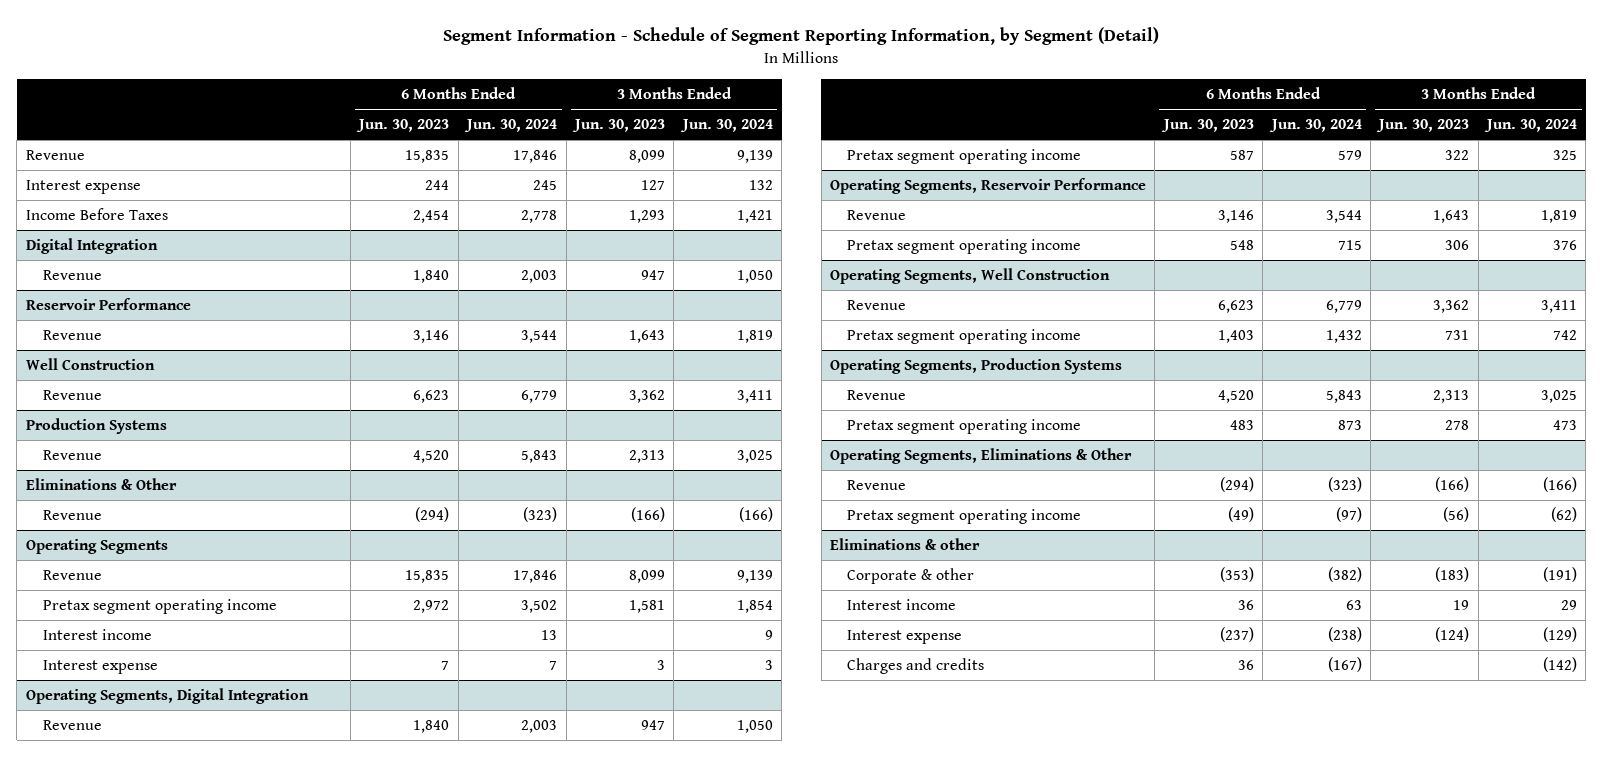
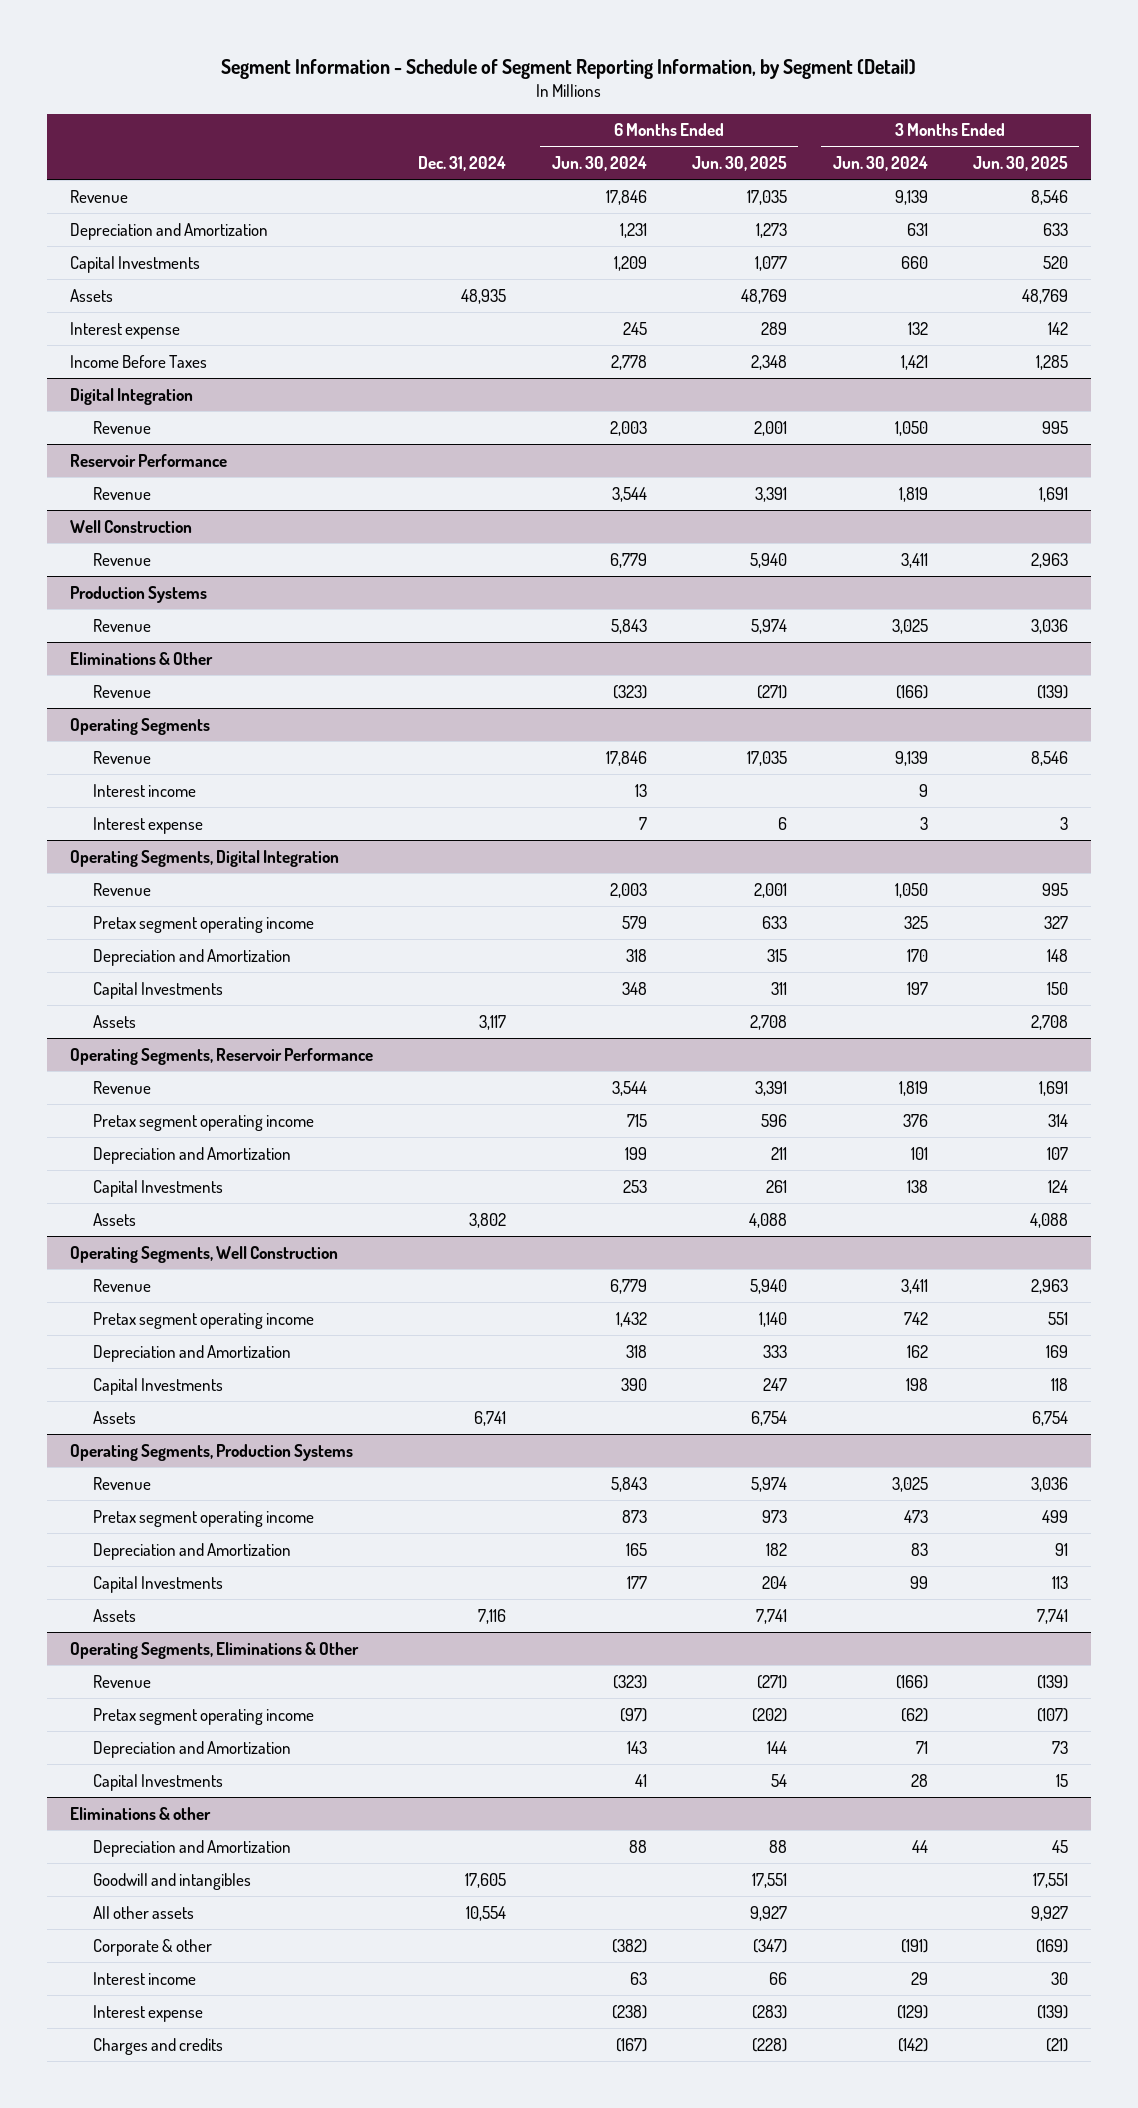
[356,119,450,133] Jun. 30, 2023 -> none
[571,119,665,133] Jun. 30, 2023 -> none
none -> [418,155,507,171] Dec. 31, 2024
none -> [692,155,788,171] Jun. 30, 2025
none -> [973,155,1069,171] Jun. 30, 2025
none -> [69,222,268,240] Depreciation and Amortization
none -> [69,255,200,273] Capital Investments
none -> [69,288,113,302] Assets
[42,599,277,615] Pretax segment operating income -> none
none -> [92,948,291,966] Depreciation and Amortization
none -> [92,981,223,999] Capital Investments
none -> [92,1014,136,1028] Assets
none -> [92,1146,291,1164] Depreciation and Amortization
none -> [92,1179,223,1197] Capital Investments
none -> [92,1212,136,1226] Assets
none -> [92,1344,291,1362] Depreciation and Amortization
none -> [92,1377,223,1395] Capital Investments
none -> [92,1410,136,1424] Assets
none -> [92,1542,291,1560] Depreciation and Amortization
none -> [92,1575,223,1593] Capital Investments
none -> [92,1608,136,1622] Assets
none -> [92,1740,291,1758] Depreciation and Amortization
none -> [92,1773,223,1791] Capital Investments
none -> [92,1839,291,1857] Depreciation and Amortization
none -> [92,1872,251,1890] Goodwill and intangibles
none -> [92,1905,194,1919] All other assets

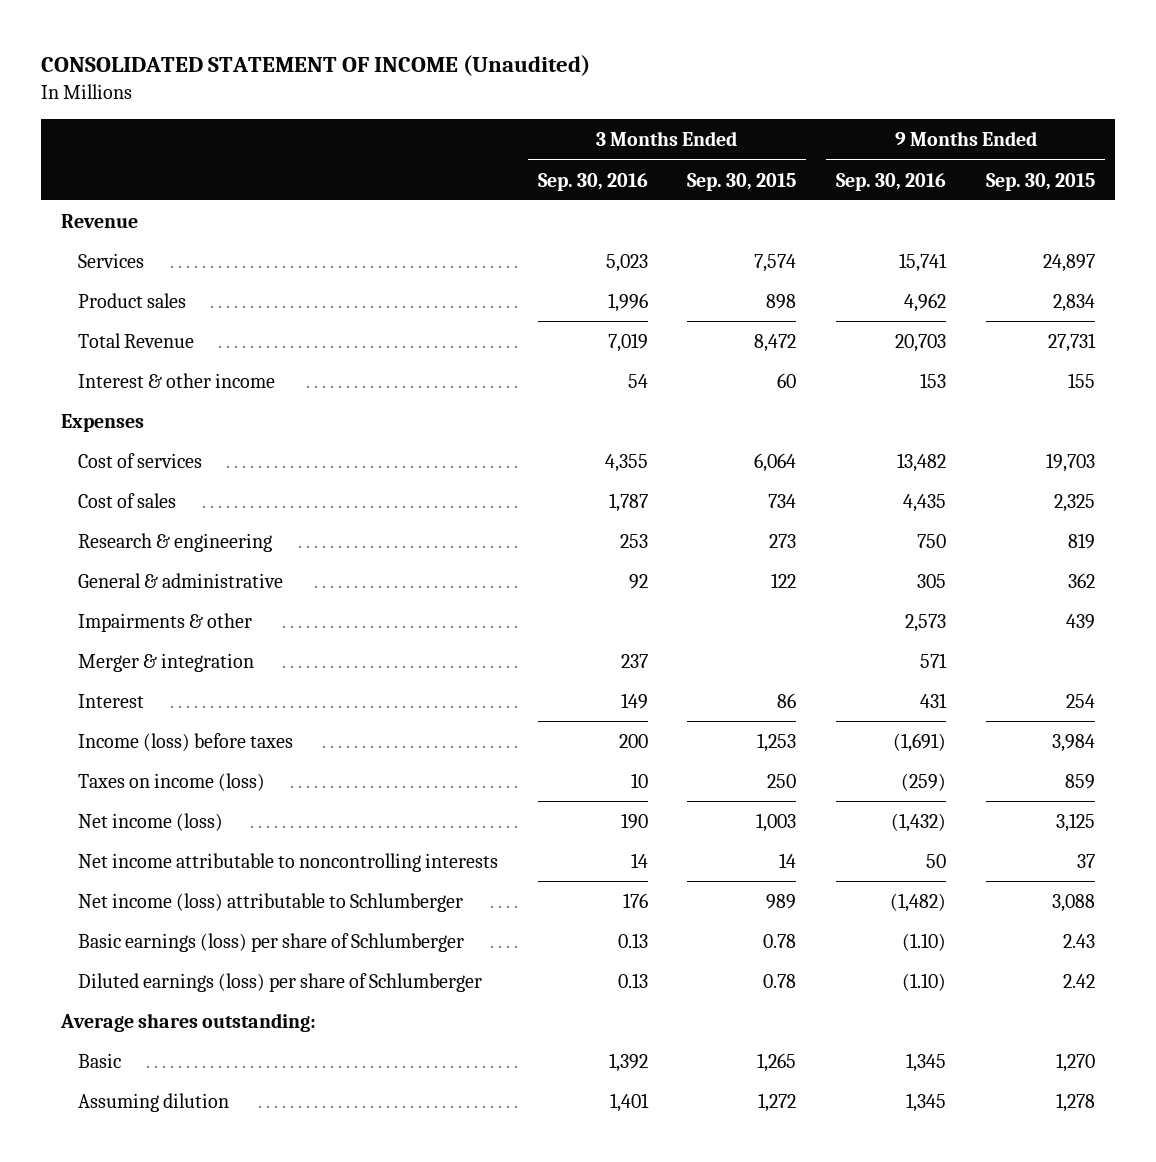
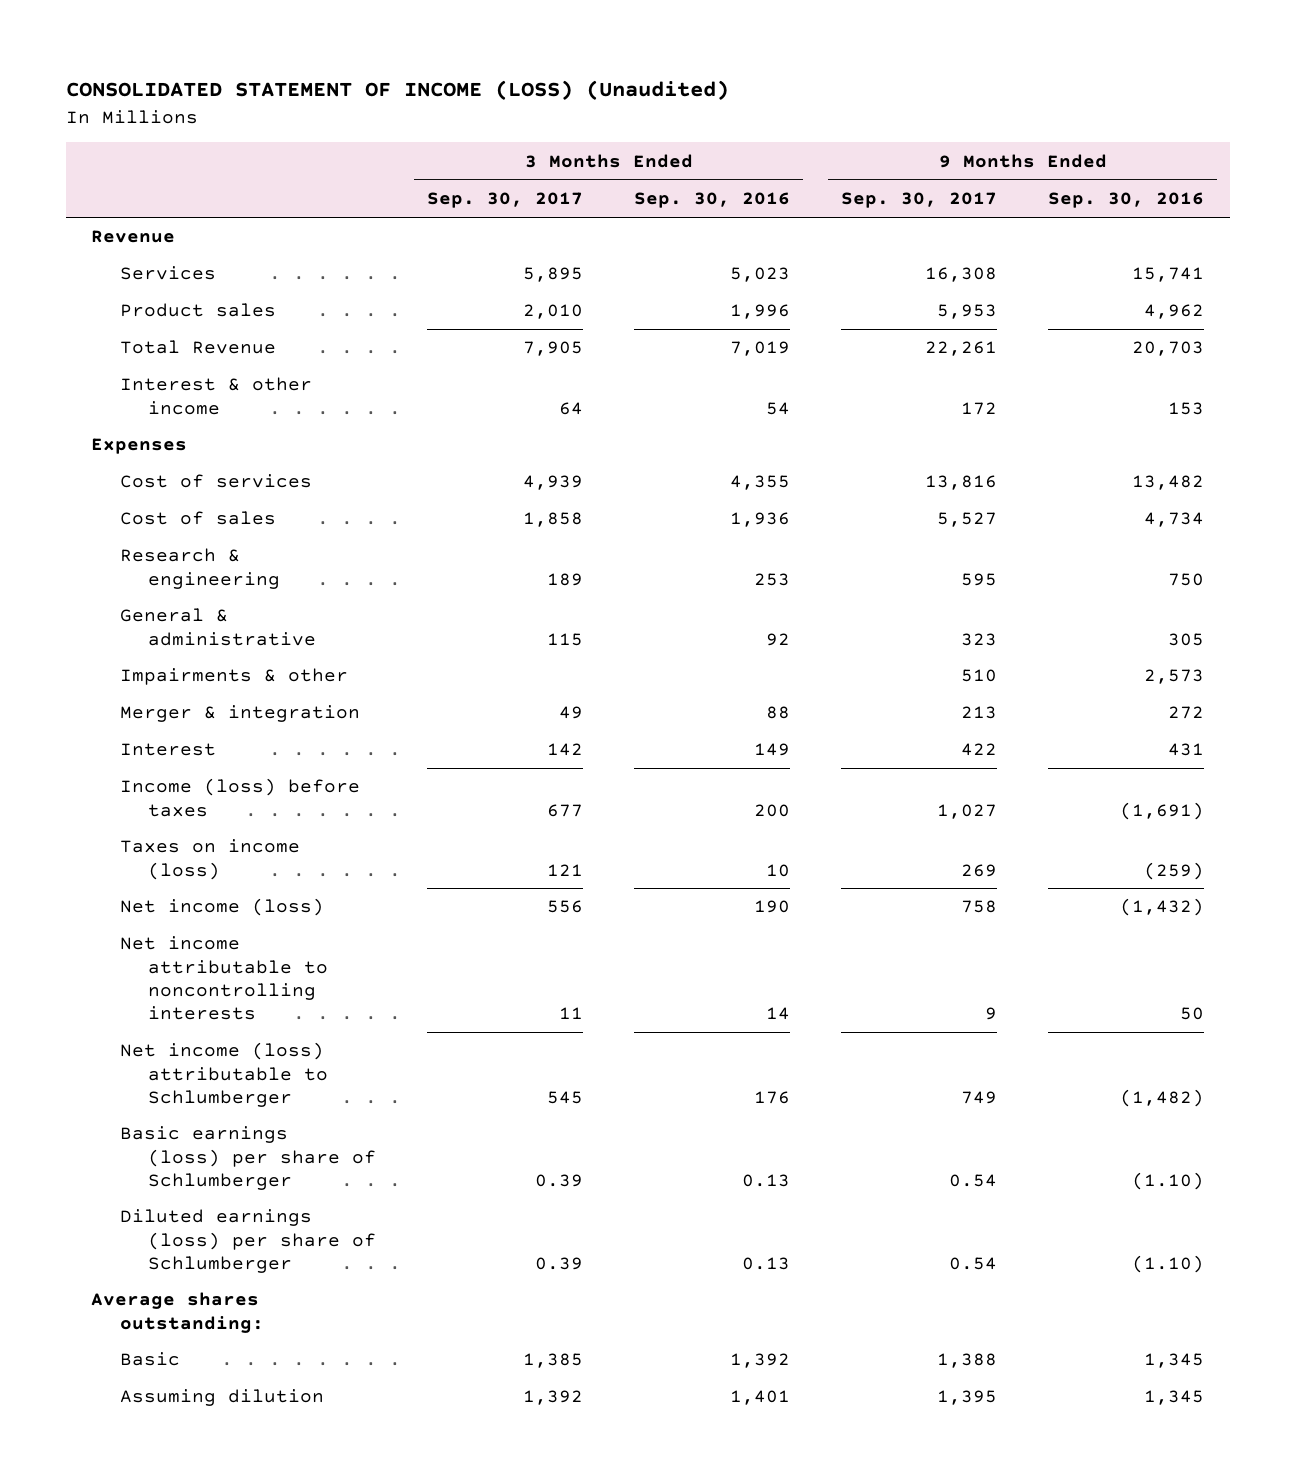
[40,55,590,77] CONSOLIDATED STATEMENT OF INCOME (Unaudited) -> [65,80,729,101] CONSOLIDATED STATEMENT OF INCOME (LOSS) (Unaudited)
[687,172,797,191] Sep. 30, 2015 -> none
[986,172,1096,191] Sep. 30, 2015 -> none
none -> [426,192,583,209] Sep. 30, 2017
none -> [841,192,998,209] Sep. 30, 2017
[608,492,648,512] 1,787 -> [730,512,791,528] 1,936
[903,493,947,512] 4,435 -> [1144,512,1205,528] 4,734
[620,653,648,668] 237 -> [766,706,791,720] 88
[920,652,948,668] 571 -> [1168,706,1205,720] 272

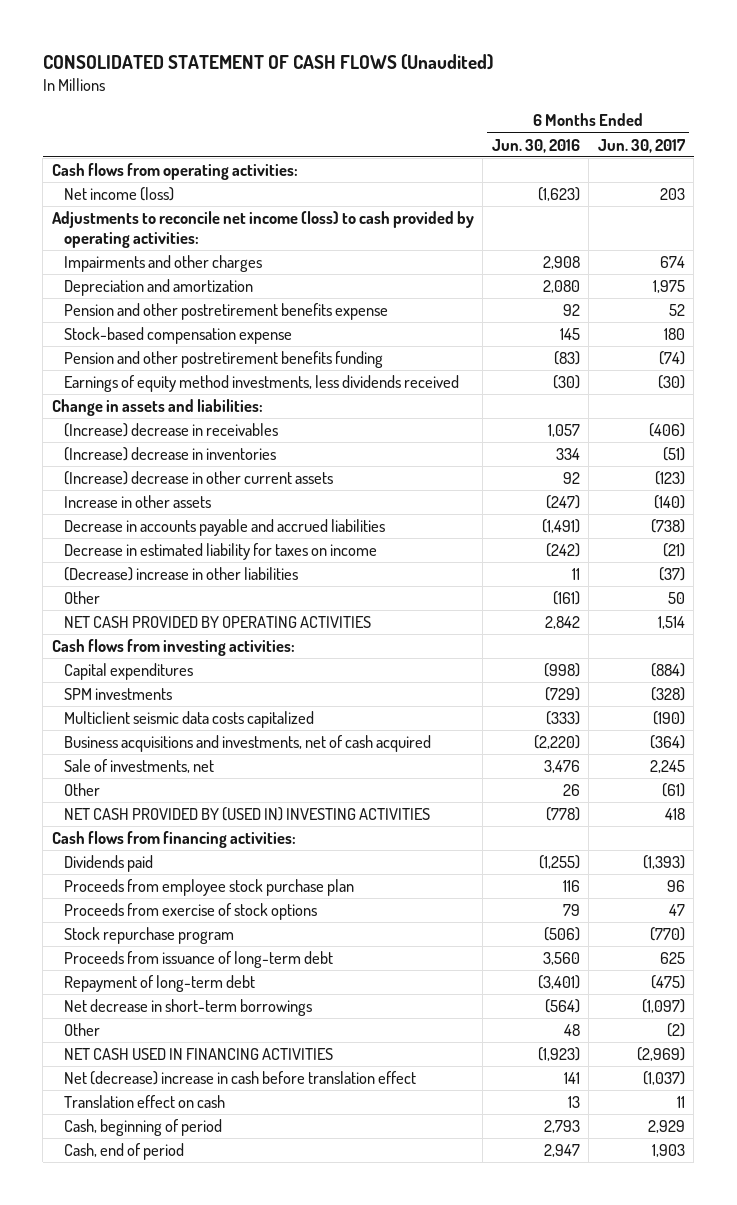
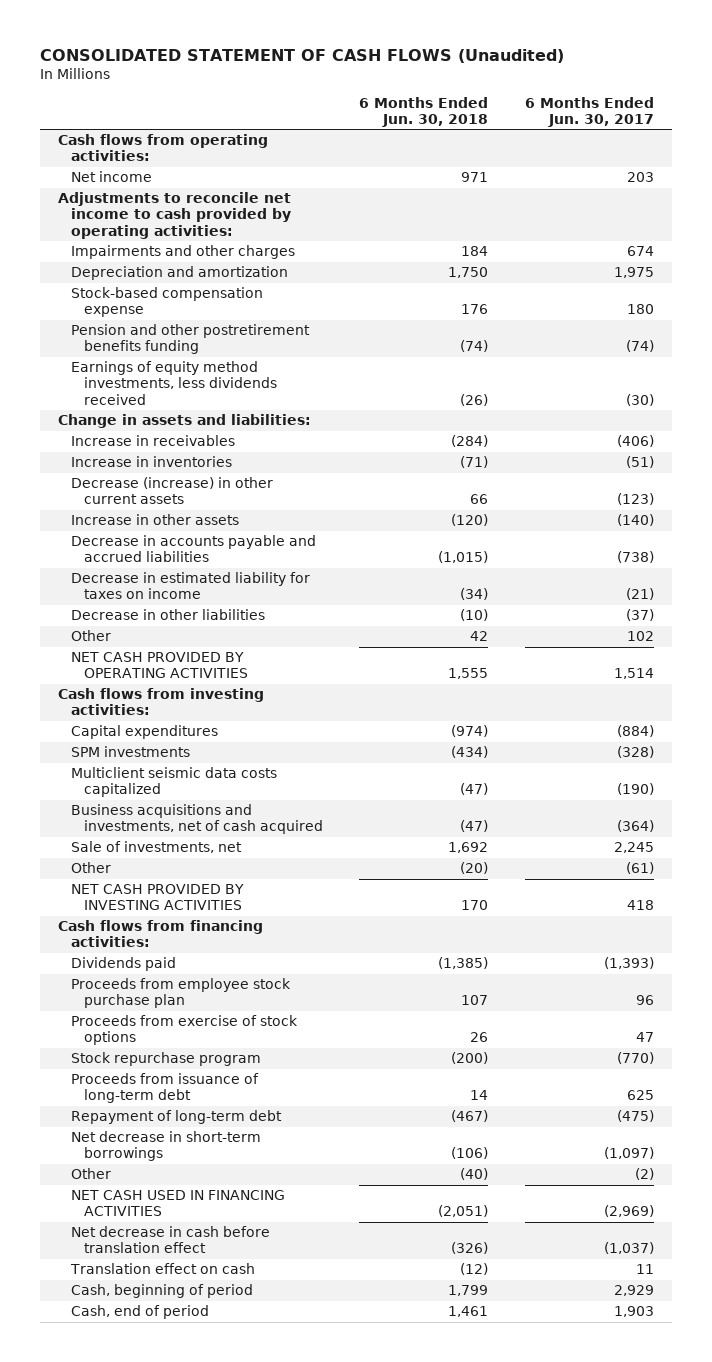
[491,138,580,153] Jun. 30, 2016 -> none
none -> [359,96,489,127] 6 Months Ended Jun. 30, 2018
[63,187,174,202] Net income (loss) -> [71,171,153,183] Net income
[51,211,474,248] Adjustments to reconcile net income (loss) to cash provided by operating activities: -> [58,192,292,239] Adjustments to reconcile net income to cash provided by operating activities:
[63,303,388,321] Pension and other postretirement benefits expense -> none
[63,423,278,438] (Increase) decrease in receivables -> [71,435,236,447] Increase in receivables
[63,447,276,462] (Increase) decrease in inventories -> [71,456,233,468] Increase in inventories
[63,471,333,486] (Increase) decrease in other current assets -> [71,477,274,505] Decrease (increase) in other current assets
[63,567,298,582] (Decrease) increase in other liabilities -> [71,609,266,621] Decrease in other liabilities
[667,592,685,605] 50 -> [626,631,654,642] 102
[63,807,430,822] NET CASH PROVIDED BY (USED IN) INVESTING ACTIVITIES -> [71,884,245,911] NET CASH PROVIDED BY INVESTING ACTIVITIES
[63,1071,416,1086] Net (decrease) increase in cash before translation effect -> [71,1226,271,1254] Net decrease in cash before translation effect

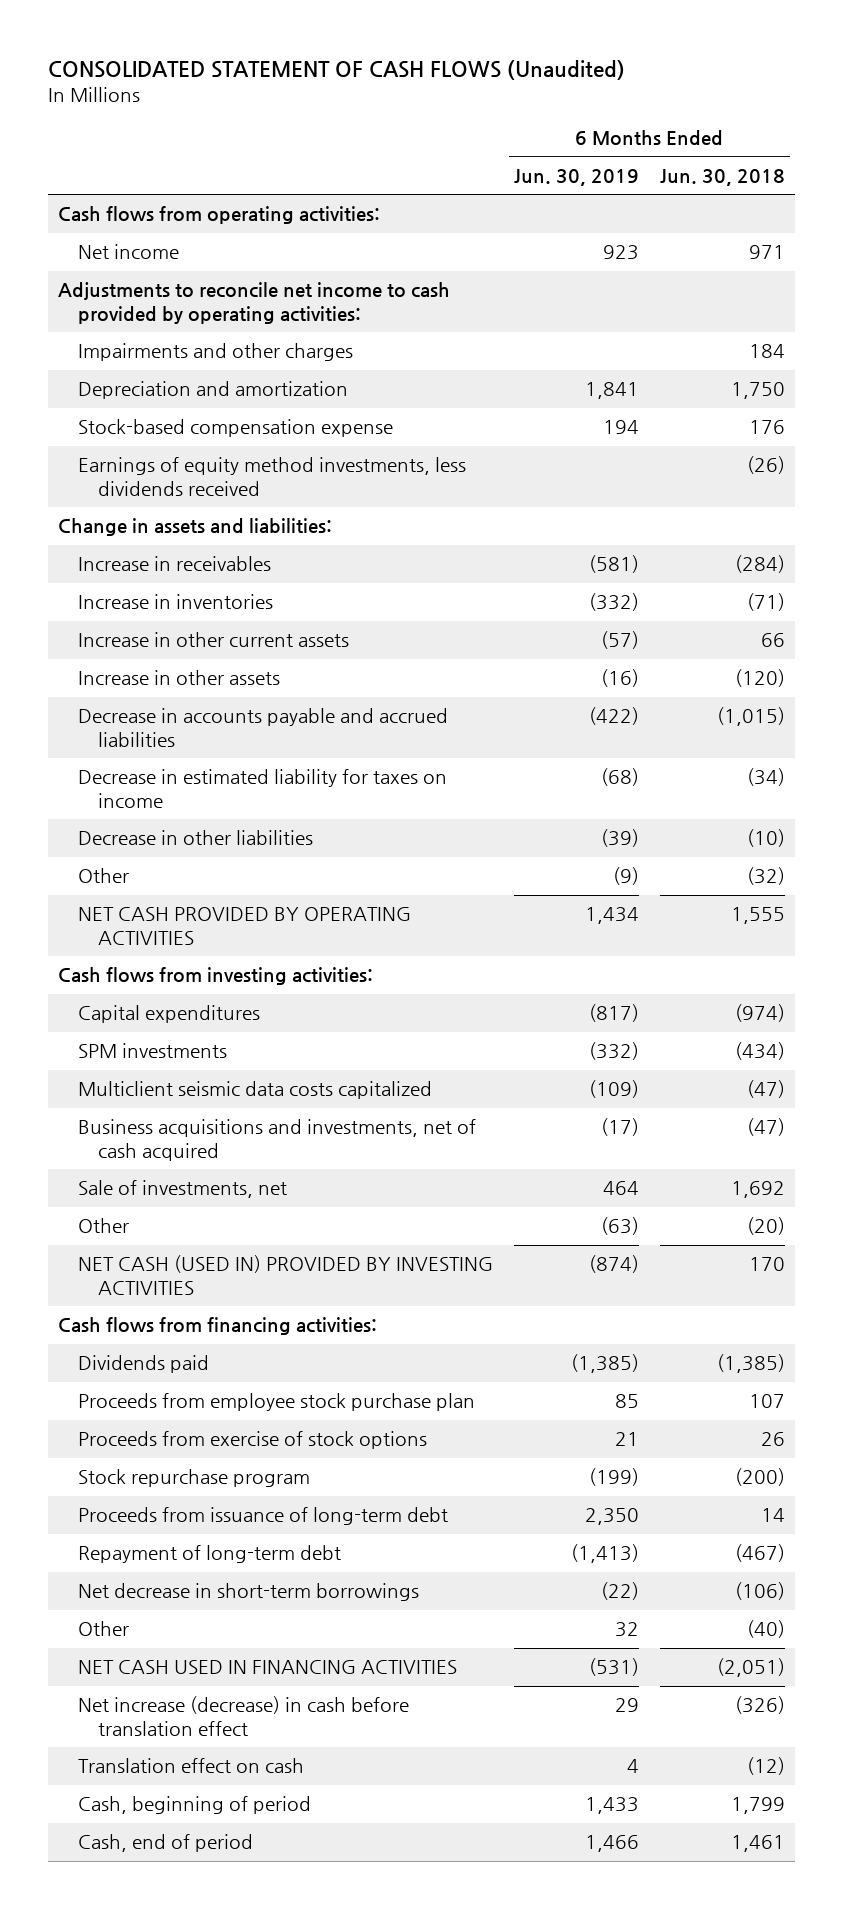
[524,96,654,127] 6 Months Ended Jun. 30, 2017 -> none
none -> [513,168,639,186] Jun. 30, 2019
[71,324,311,355] Pension and other postretirement benefits funding -> none
[71,477,274,505] Decrease (increase) in other current assets -> [77,632,349,648] Increase in other current assets
[470,631,489,642] 42 -> [746,867,785,886] (32)
[71,884,245,911] NET CASH PROVIDED BY INVESTING ACTIVITIES -> [77,1255,493,1295] NET CASH (USED IN) PROVIDED BY INVESTING ACTIVITIES
[71,1226,271,1254] Net decrease in cash before translation effect -> [77,1696,409,1736] Net increase (decrease) in cash before translation effect

